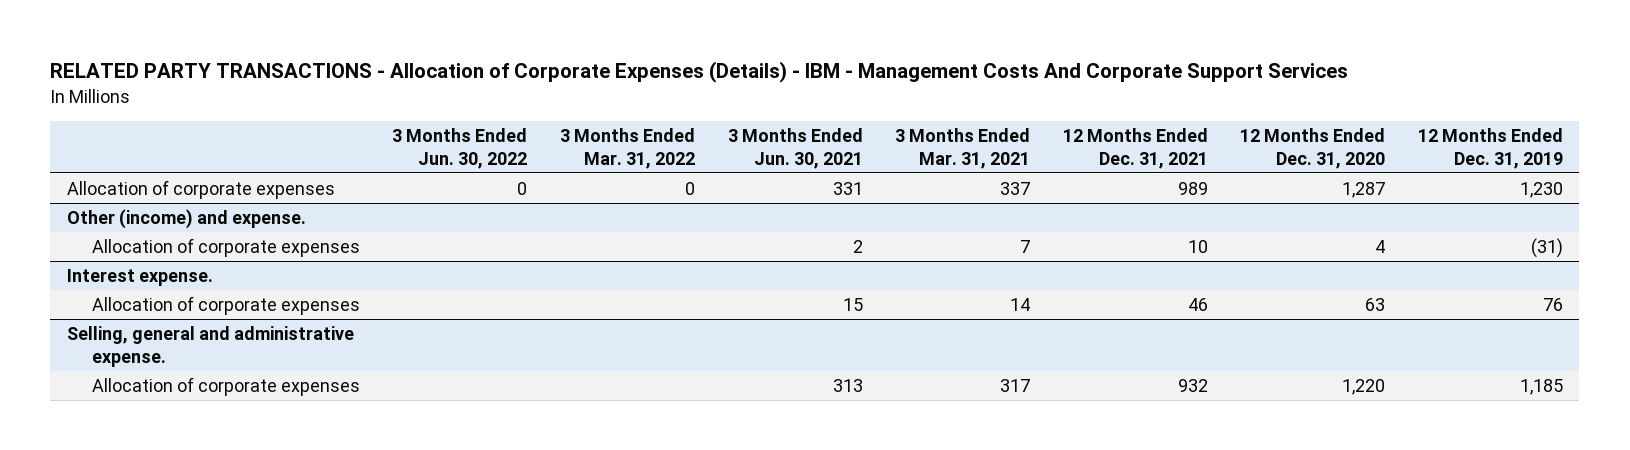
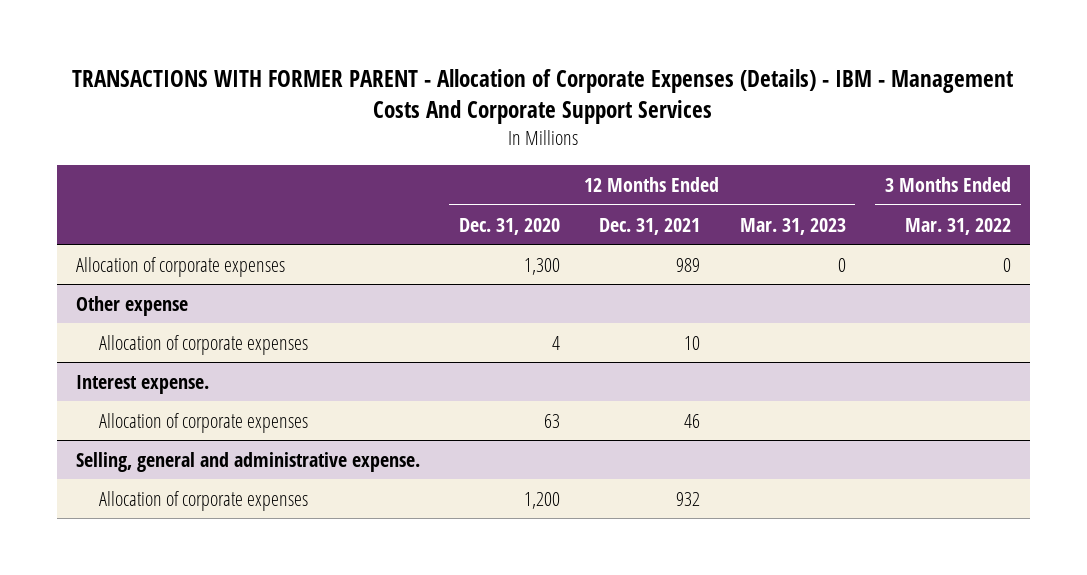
[50,61,1349,84] RELATED PARTY TRANSACTIONS - Allocation of Corporate Expenses (Details) - IBM - Management Costs And Corporate Support Services -> [72,69,1014,125] TRANSACTIONS WITH FORMER PARENT - Allocation of Corporate Expenses (Details) - IBM - Management Costs And Corporate Support Services
[392,127,528,169] 3 Months Ended Jun. 30, 2022 -> none
[727,127,863,169] 3 Months Ended Jun. 30, 2021 -> none
[895,127,1031,169] 3 Months Ended Mar. 31, 2021 -> none
[1418,127,1564,169] 12 Months Ended Dec. 31, 2019 -> none
none -> [739,217,846,235] Mar. 31, 2023
[1342,181,1386,198] 1,287 -> [524,257,561,275] 1,300
[66,208,306,229] Other (income) and expense. -> [76,295,189,316] Other expense
[1342,378,1386,395] 1,220 -> [524,491,561,509] 1,200

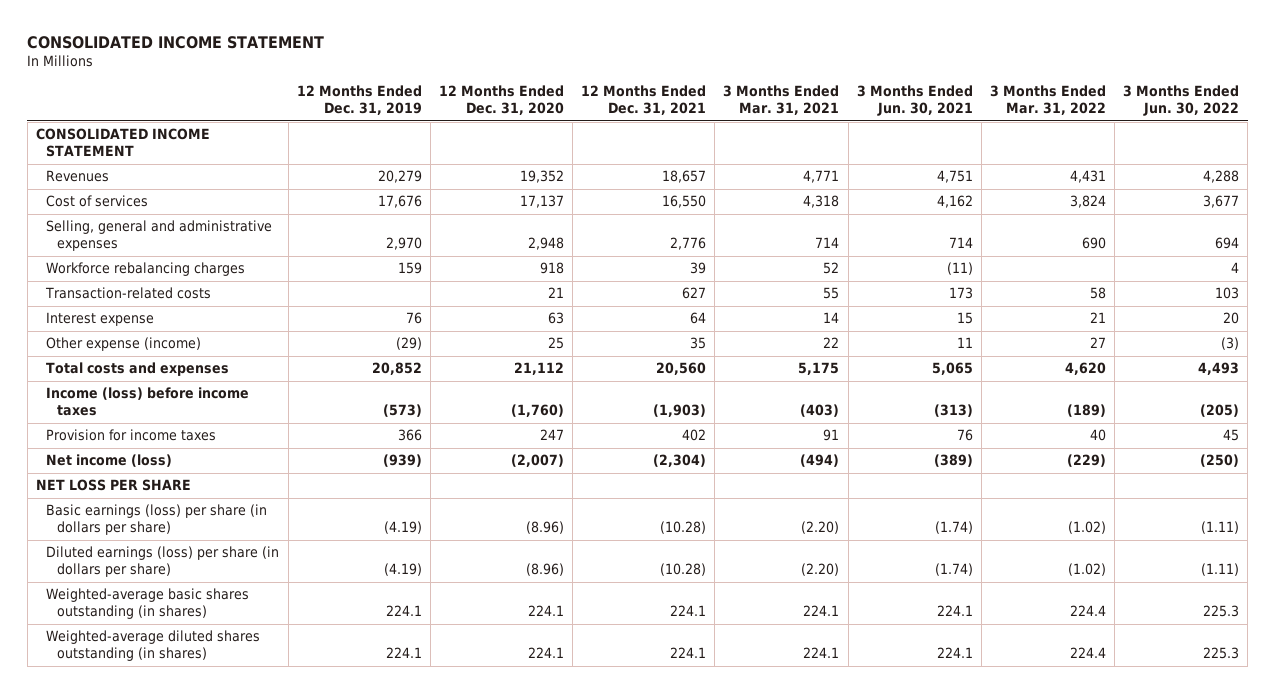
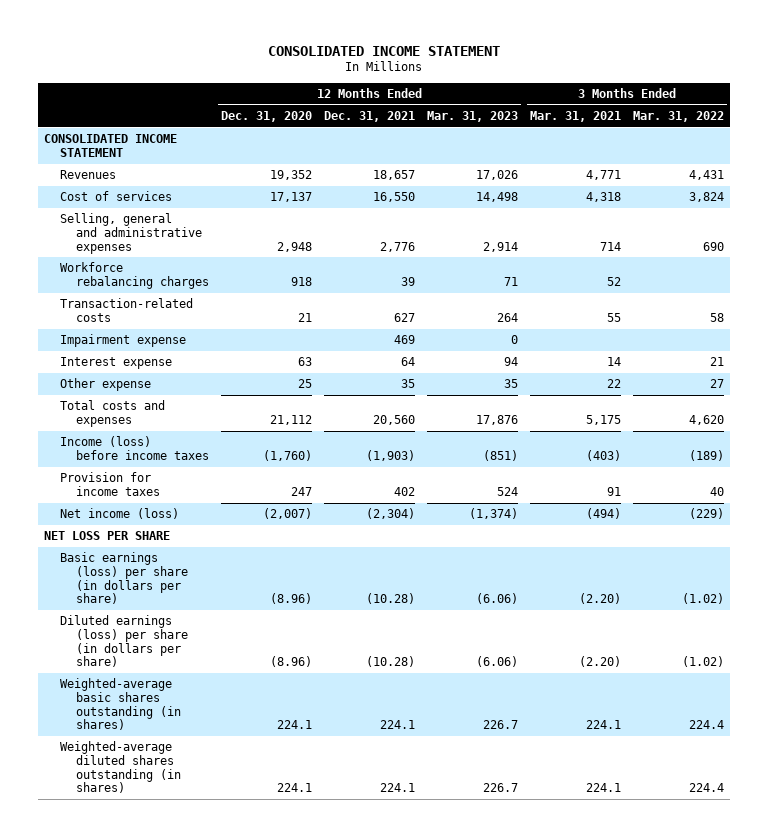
[296,85,422,116] 12 Months Ended Dec. 31, 2019 -> none
[856,85,973,117] 3 Months Ended Jun. 30, 2021 -> none
[1123,85,1240,117] 3 Months Ended Jun. 30, 2022 -> none
none -> [427,110,519,122] Mar. 31, 2023
none -> [59,334,186,348] Impairment expense
[46,337,202,352] Other expense (income) -> [59,378,151,392] Other expense

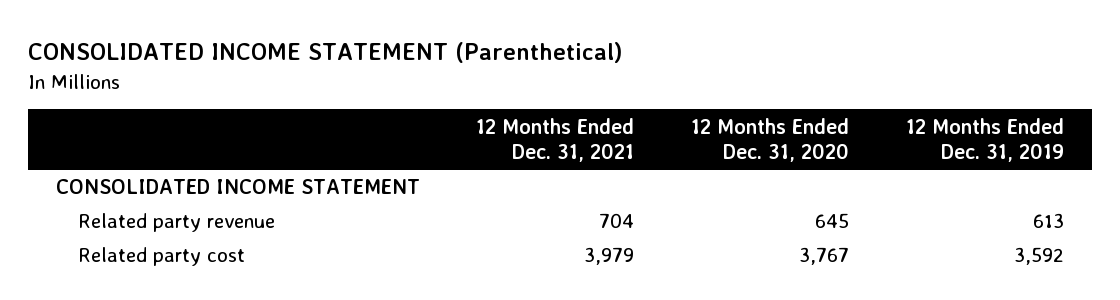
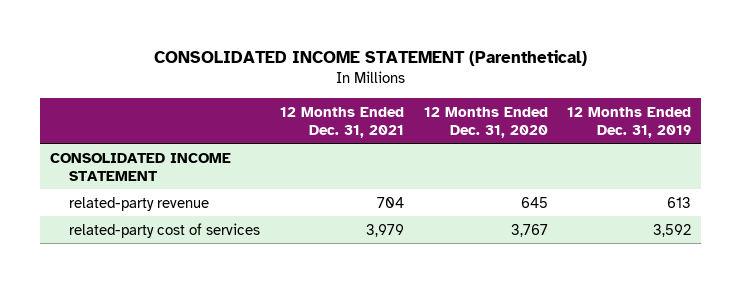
[78,213,276,233] Related party revenue -> [69,196,210,211] related-party revenue
[78,247,246,267] Related party cost -> [69,222,261,238] related-party cost of services

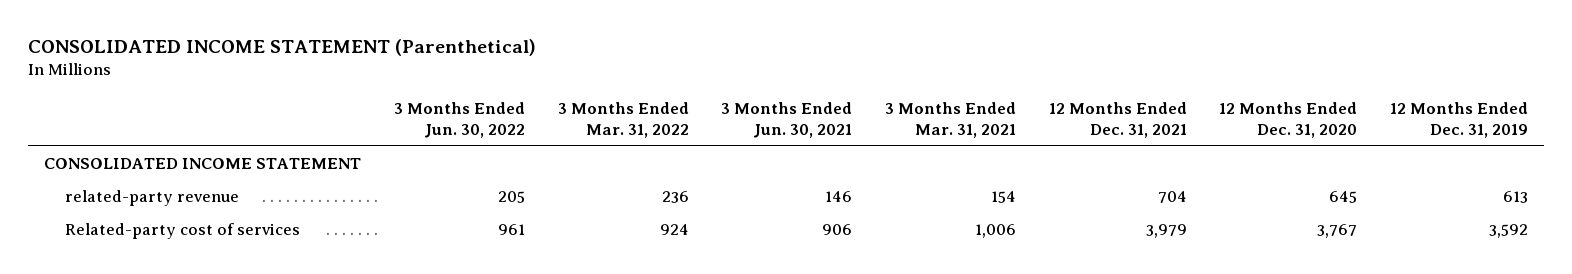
none -> [393,101,525,138] 3 Months Ended Jun. 30, 2022
none -> [557,101,689,138] 3 Months Ended Mar. 31, 2022
none -> [721,101,853,138] 3 Months Ended Jun. 30, 2021
none -> [884,101,1016,138] 3 Months Ended Mar. 31, 2021
[69,222,261,238] related-party cost of services -> [65,223,301,240] Related-party cost of services

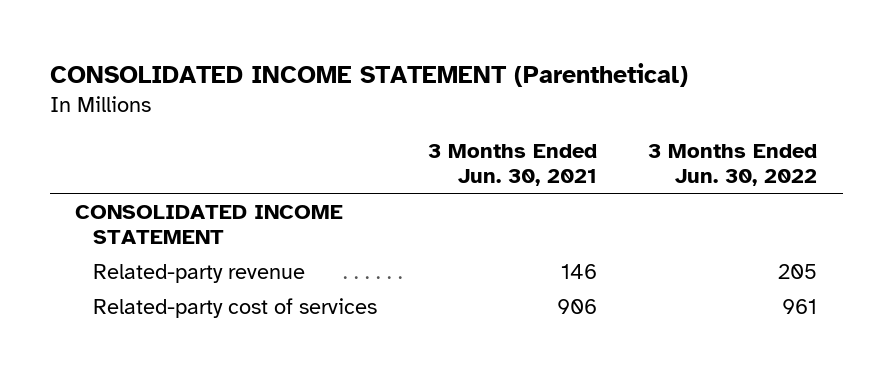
[557,101,689,138] 3 Months Ended Mar. 31, 2022 -> none
[884,101,1016,138] 3 Months Ended Mar. 31, 2021 -> none
[1048,101,1187,138] 12 Months Ended Dec. 31, 2021 -> none
[1219,101,1358,138] 12 Months Ended Dec. 31, 2020 -> none
[1389,101,1528,138] 12 Months Ended Dec. 31, 2019 -> none
[65,190,240,207] related-party revenue -> [93,263,306,283] Related-party revenue

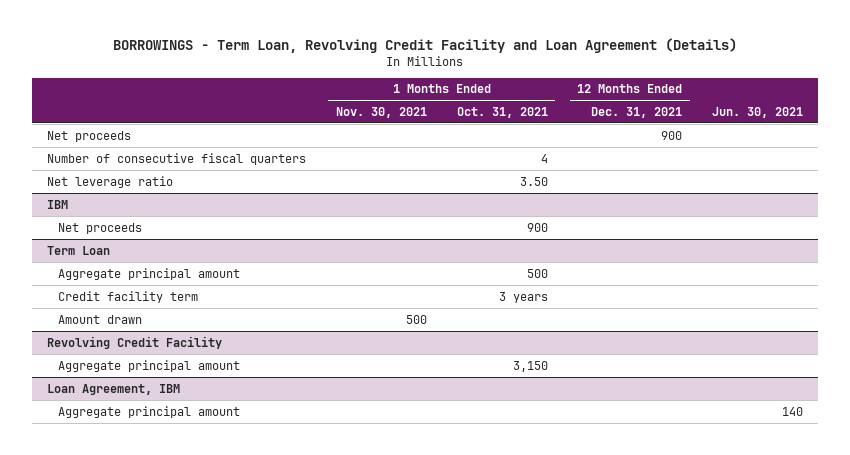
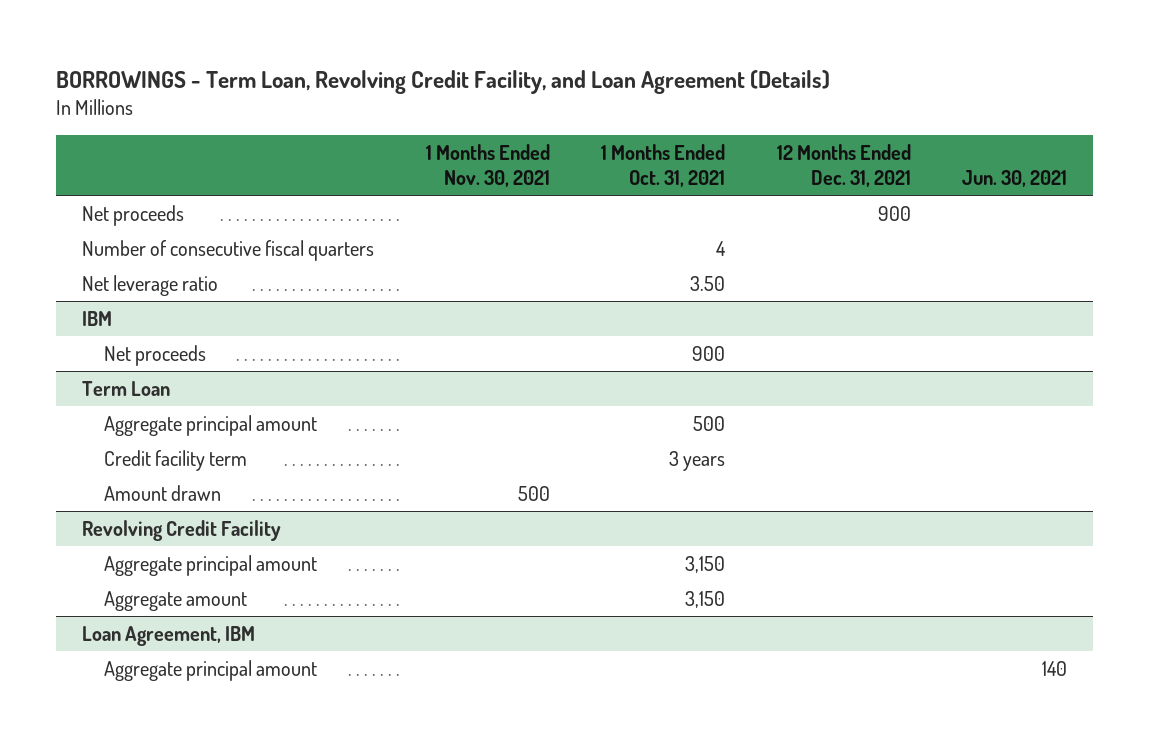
[113,38,738,54] BORROWINGS - Term Loan, Revolving Credit Facility and Loan Agreement (Details) -> [56,69,831,94] BORROWINGS - Term Loan, Revolving Credit Facility, and Loan Agreement (Details)
none -> [103,590,247,611] Aggregate amount

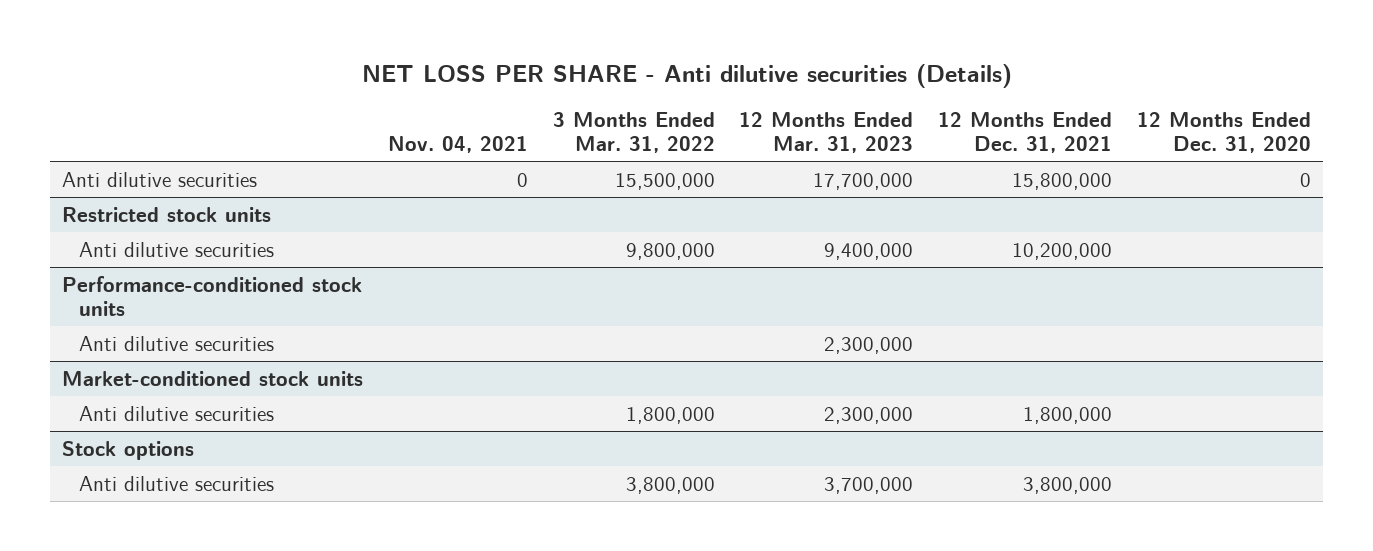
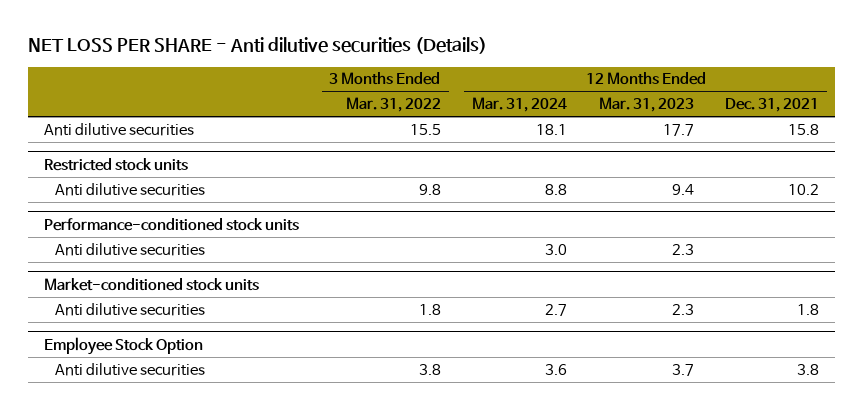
[387,136,528,154] Nov. 04, 2021 -> none
[1137,112,1312,154] 12 Months Ended Dec. 31, 2020 -> none
none -> [472,97,568,113] Mar. 31, 2024
[614,172,715,190] 15,500,000 -> [409,123,441,135] 15.5
[813,172,914,190] 17,700,000 -> [662,123,694,136] 17.7
[1012,172,1113,190] 15,800,000 -> [788,123,820,135] 15.8
[625,242,715,260] 9,800,000 -> [418,183,441,195] 9.8
[824,242,914,260] 9,400,000 -> [671,183,694,195] 9.4
[1012,242,1113,260] 10,200,000 -> [788,183,820,195] 10.2
[824,336,914,354] 2,300,000 -> [671,243,694,255] 2.3
[625,406,715,424] 1,800,000 -> [418,303,441,315] 1.8
[824,406,914,424] 2,300,000 -> [671,303,694,315] 2.3
[1023,406,1113,424] 1,800,000 -> [797,303,820,315] 1.8
[62,440,195,460] Stock options -> [43,336,203,355] Employee Stock Option
[625,476,715,494] 3,800,000 -> [418,363,441,375] 3.8
[824,476,914,494] 3,700,000 -> [671,363,694,376] 3.7
[1023,476,1113,494] 3,800,000 -> [797,363,820,375] 3.8

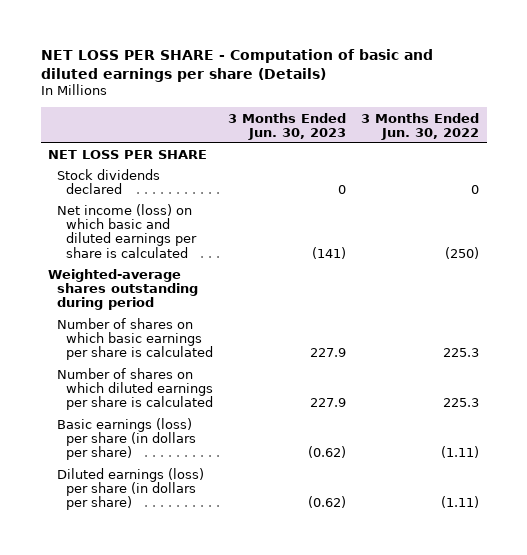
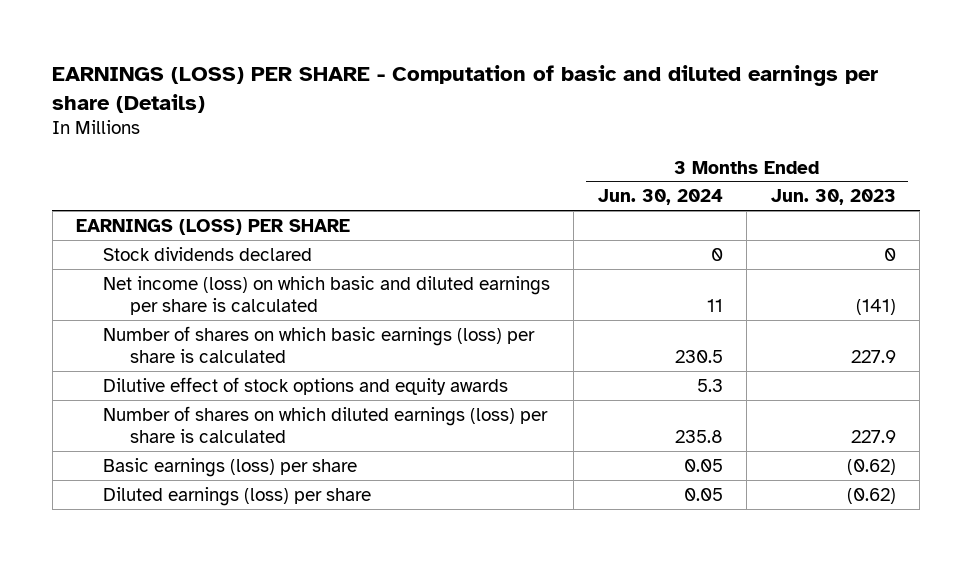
[40,48,433,82] NET LOSS PER SHARE - Computation of basic and diluted earnings per share (Details) -> [52,64,879,113] EARNINGS (LOSS) PER SHARE - Computation of basic and diluted earnings per share (Details)
[361,112,480,140] 3 Months Ended Jun. 30, 2022 -> none
none -> [597,189,723,206] Jun. 30, 2024
[48,150,208,160] NET LOSS PER SHARE -> [76,218,351,235] EARNINGS (LOSS) PER SHARE
[48,269,198,311] Weighted-average shares outstanding during period -> none
[56,318,213,361] Number of shares on which basic earnings per share is calculated -> [103,325,536,363] Number of shares on which basic earnings (loss) per share is calculated
none -> [103,376,509,395] Dilutive effect of stock options and equity awards
[56,368,213,411] Number of shares on which diluted earnings per share is calculated -> [103,405,549,443] Number of shares on which diluted earnings (loss) per share is calculated
[56,418,196,461] Basic earnings (loss) per share (in dollars per share) -> [103,457,358,477] Basic earnings (loss) per share
[56,468,204,511] Diluted earnings (loss) per share (in dollars per share) -> [103,486,372,506] Diluted earnings (loss) per share

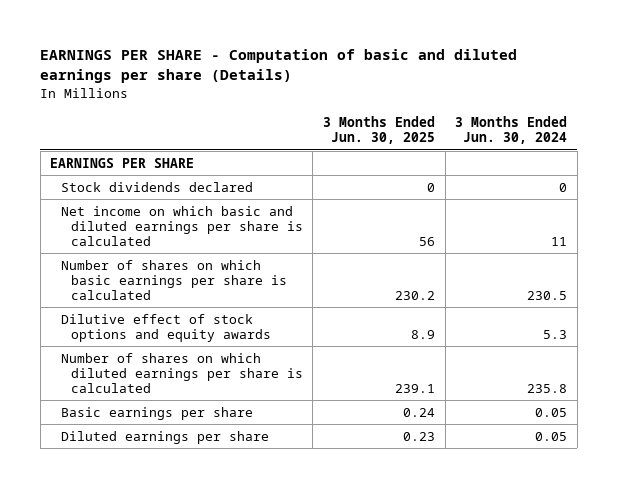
[52,64,879,113] EARNINGS (LOSS) PER SHARE - Computation of basic and diluted earnings per share (Details) -> [40,49,518,84] EARNINGS PER SHARE - Computation of basic and diluted earnings per share (Details)
[770,189,896,206] Jun. 30, 2023 -> none
none -> [322,116,435,145] 3 Months Ended Jun. 30, 2025
[76,218,351,235] EARNINGS (LOSS) PER SHARE -> [50,157,195,168] EARNINGS PER SHARE
[103,275,551,315] Net income (loss) on which basic and diluted earnings per share is calculated -> [60,205,303,246] Net income on which basic and diluted earnings per share is calculated
[103,325,536,363] Number of shares on which basic earnings (loss) per share is calculated -> [60,259,287,300] Number of shares on which basic earnings per share is calculated
[103,405,549,443] Number of shares on which diluted earnings (loss) per share is calculated -> [60,352,303,393] Number of shares on which diluted earnings per share is calculated
[103,457,358,477] Basic earnings (loss) per share -> [60,406,253,420] Basic earnings per share
[103,486,372,506] Diluted earnings (loss) per share -> [60,430,269,444] Diluted earnings per share

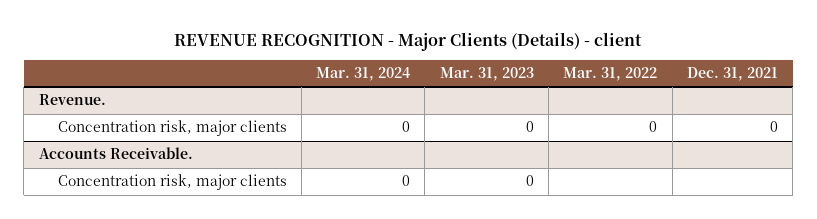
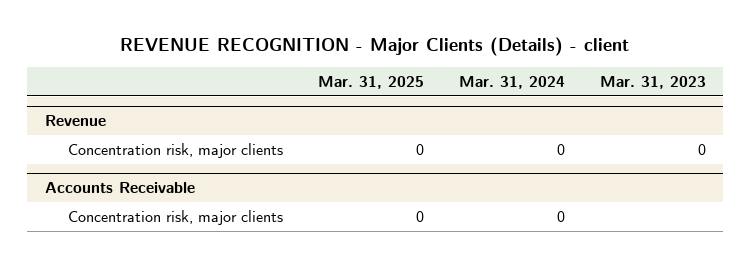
[563,67,658,82] Mar. 31, 2022 -> none
[686,67,778,82] Dec. 31, 2021 -> none
none -> [317,75,424,89] Mar. 31, 2025
[57,120,287,137] Concentration risk, major clients -> none
[38,147,193,160] Accounts Receivable. -> none
[38,94,106,106] Revenue. -> [44,115,106,127] Revenue
none -> [44,182,195,194] Accounts Receivable
none -> [67,209,283,225] Concentration risk, major clients

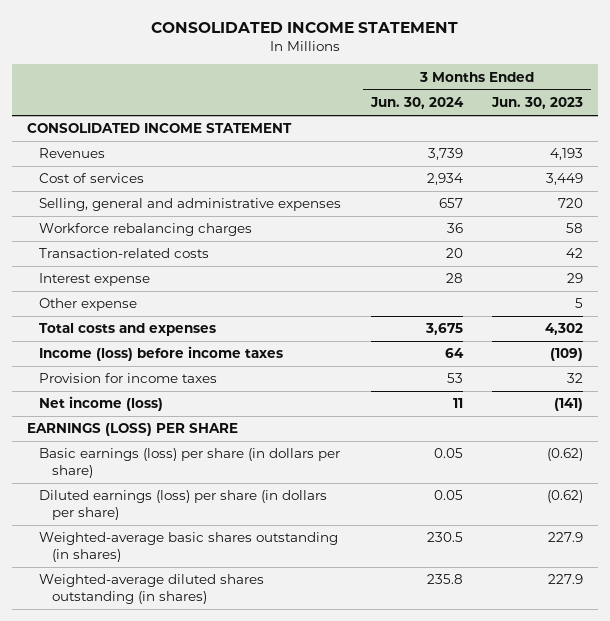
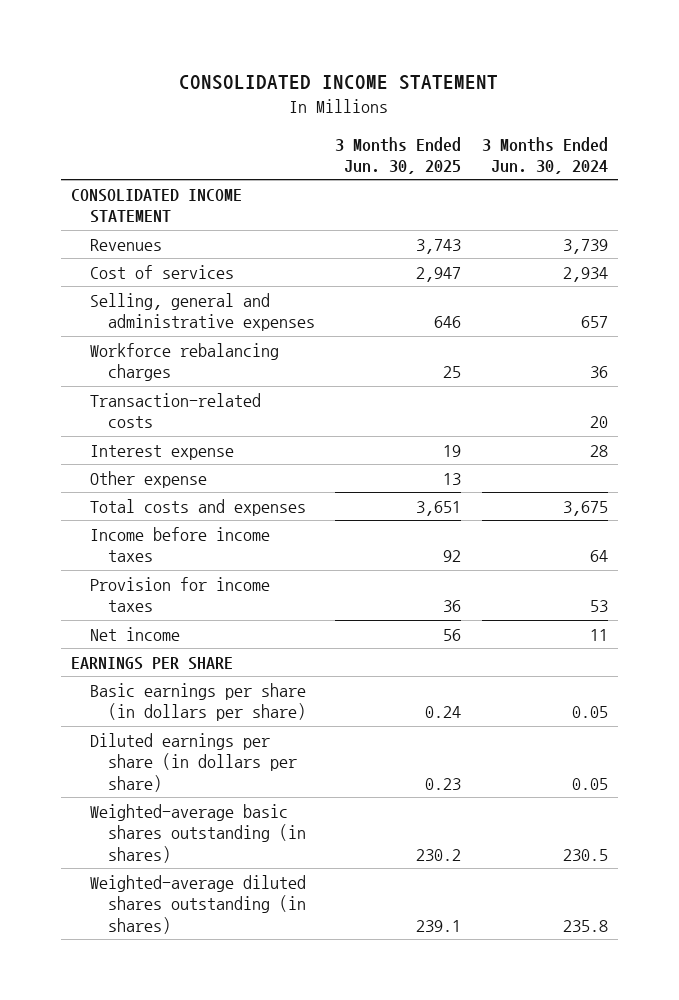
[491,97,584,110] Jun. 30, 2023 -> none
none -> [335,136,462,175] 3 Months Ended Jun. 30, 2025
[39,346,284,362] Income (loss) before income taxes -> [89,526,270,563] Income before income taxes
[39,396,164,412] Net income (loss) -> [89,626,180,641] Net income
[26,423,238,437] EARNINGS (LOSS) PER SHARE -> [71,656,234,670] EARNINGS PER SHARE
[39,448,341,478] Basic earnings (loss) per share (in dollars per share) -> [89,682,306,722] Basic earnings per share (in dollars per share)
[39,490,328,520] Diluted earnings (loss) per share (in dollars per share) -> [89,732,297,792] Diluted earnings per share (in dollars per share)

